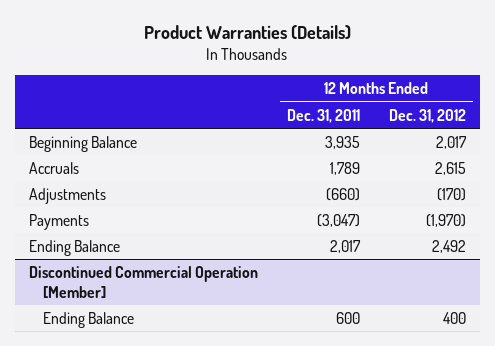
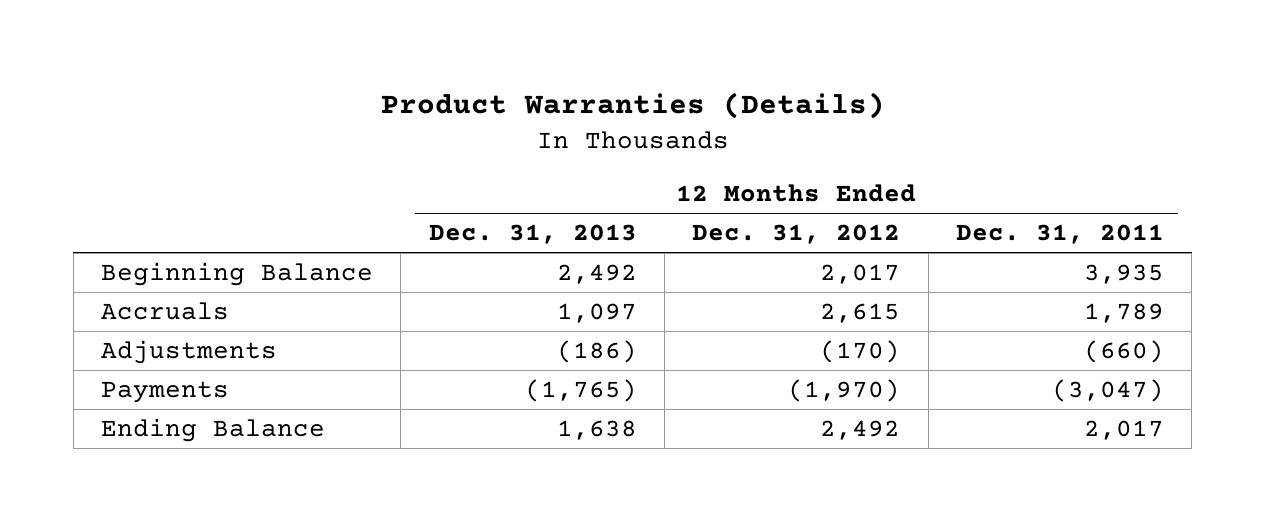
none -> [428,224,637,245] Dec. 31, 2013
[29,265,259,298] Discontinued Commercial Operation [Member] -> none
[42,311,134,328] Ending Balance -> none

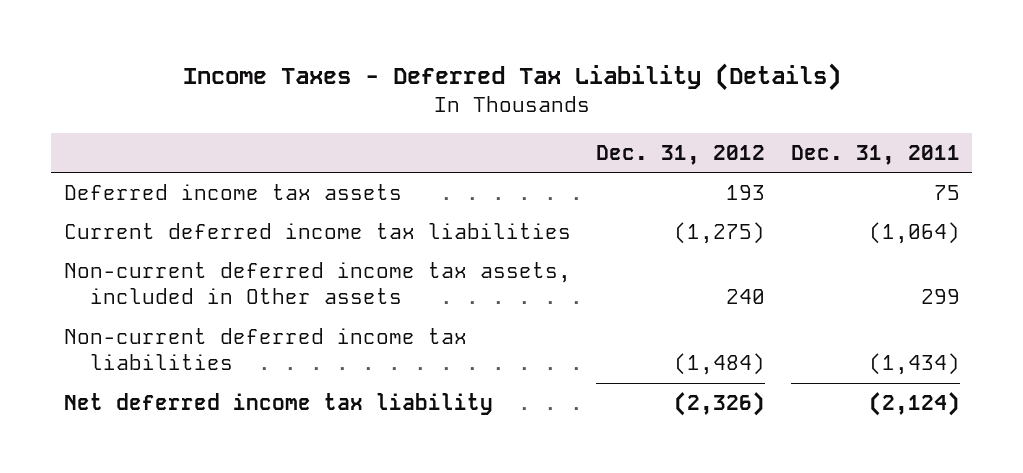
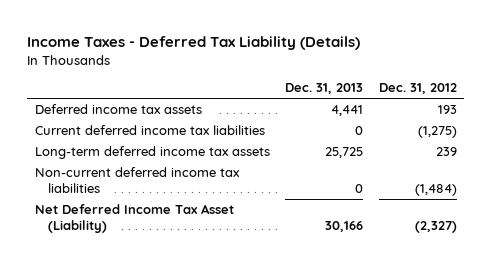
[790,144,960,165] Dec. 31, 2011 -> none
none -> [285,83,364,95] Dec. 31, 2013
[63,261,571,305] Non-current deferred income tax assets, included in Other assets -> [35,145,271,159] Long-term deferred income tax assets
[726,289,766,305] 240 -> [435,146,457,156] 239
[63,392,493,415] Net deferred income tax liability -> [35,203,235,234] Net Deferred Income Tax Asset (Liability)
[674,391,766,416] (2,326) -> [414,221,457,234] (2,327)

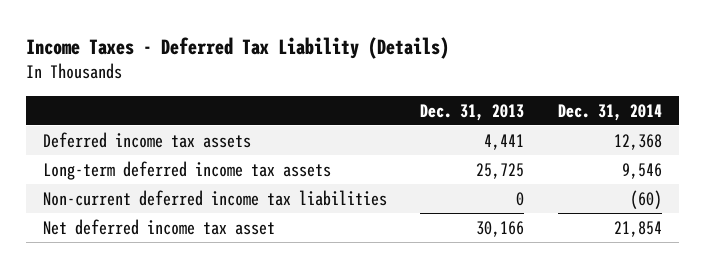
[378,83,457,95] Dec. 31, 2012 -> none
none -> [557,103,662,121] Dec. 31, 2014
[35,124,266,135] Current deferred income tax liabilities -> none
[35,203,235,234] Net Deferred Income Tax Asset (Liability) -> [42,218,275,235] Net deferred income tax asset

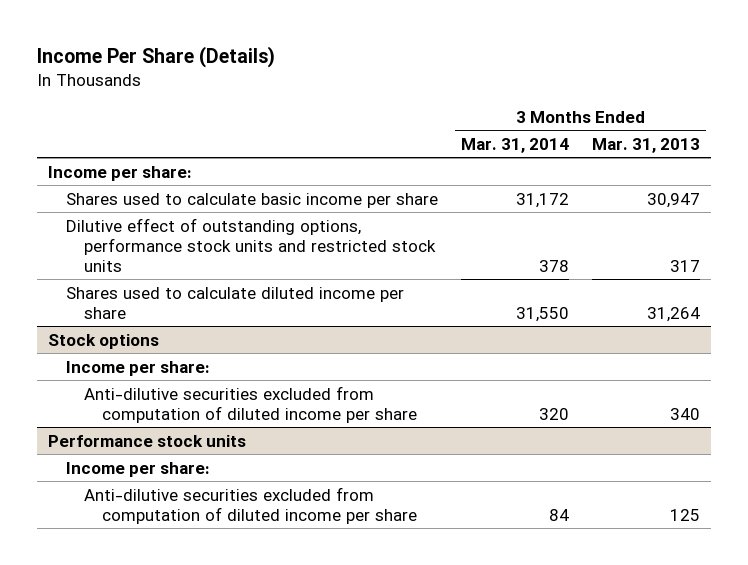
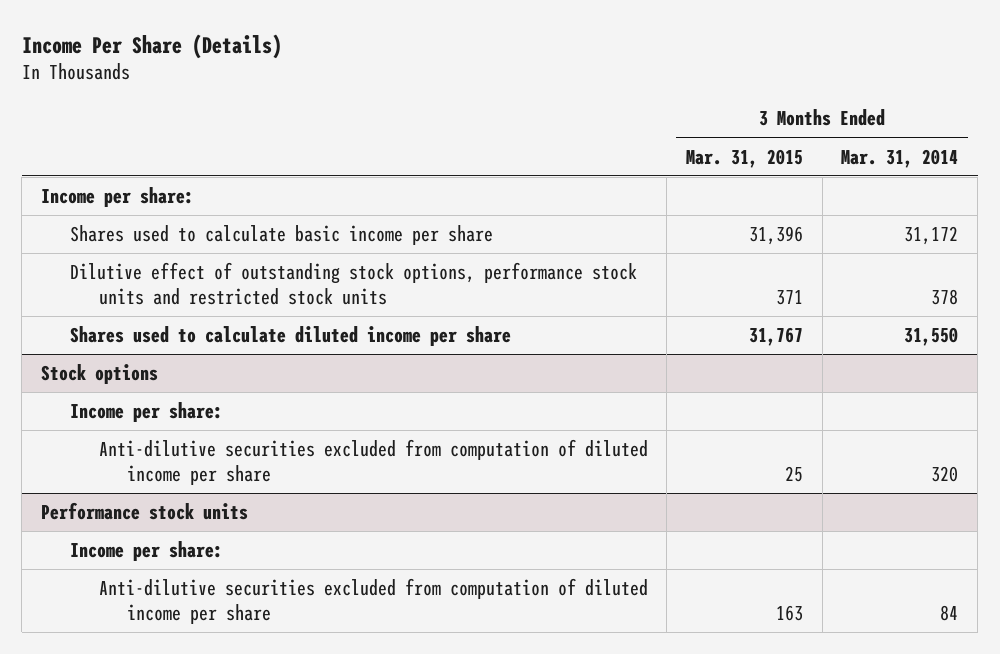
[591,137,700,153] Mar. 31, 2013 -> none
none -> [686,148,804,168] Mar. 31, 2015
[66,217,437,272] Dilutive effect of outstanding options, performance stock units and restricted stock units -> [69,262,637,306] Dilutive effect of outstanding stock options, performance stock units and restricted stock units

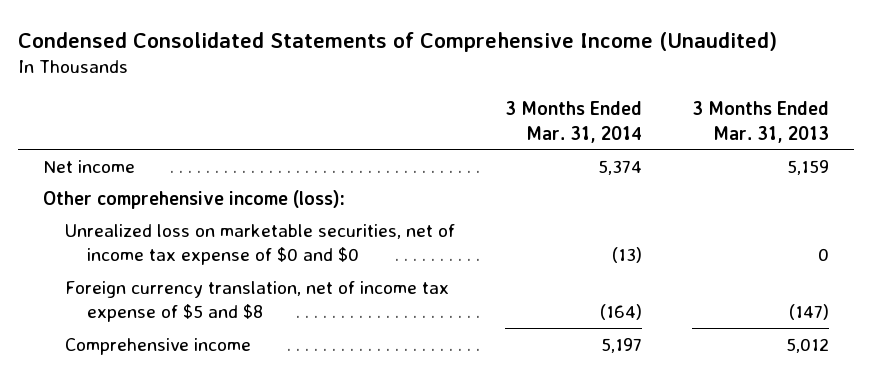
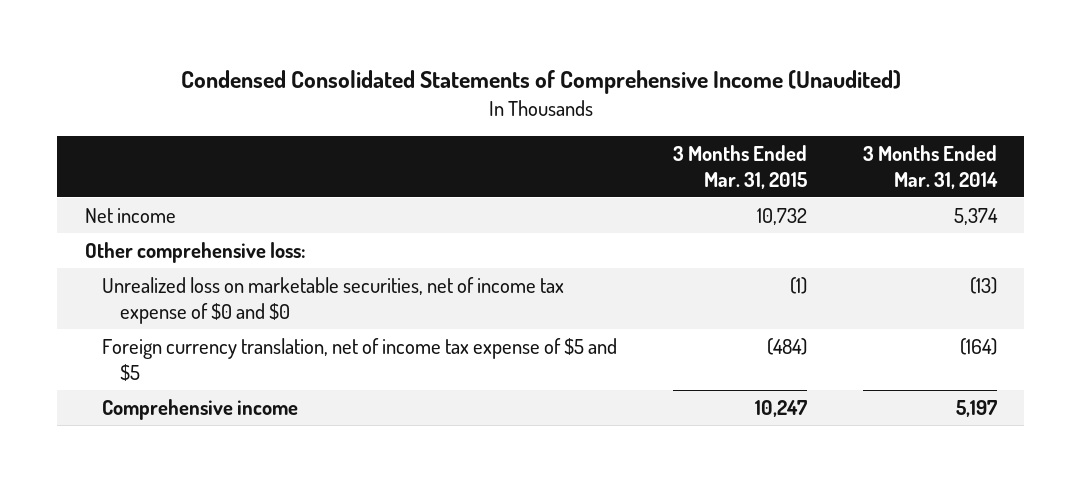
[692,100,830,143] 3 Months Ended Mar. 31, 2013 -> none
none -> [672,144,807,189] 3 Months Ended Mar. 31, 2015
[43,189,346,209] Other comprehensive income (loss): -> [84,241,306,263] Other comprehensive loss:
[65,280,450,323] Foreign currency translation, net of income tax expense of $5 and $8 -> [102,337,618,381] Foreign currency translation, net of income tax expense of $5 and $5

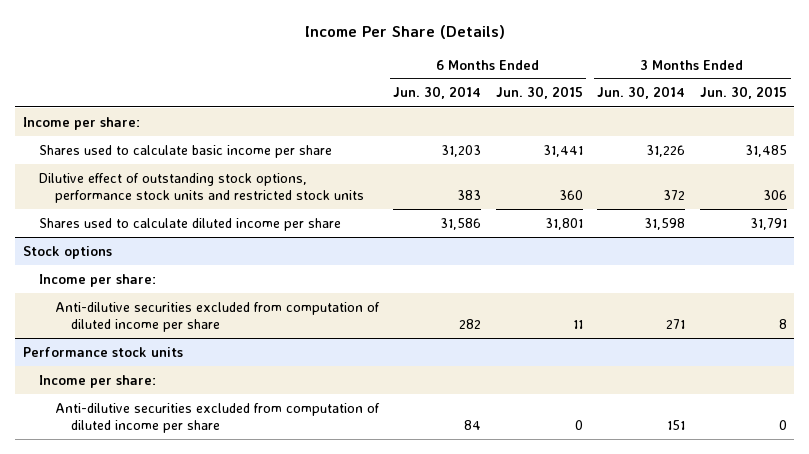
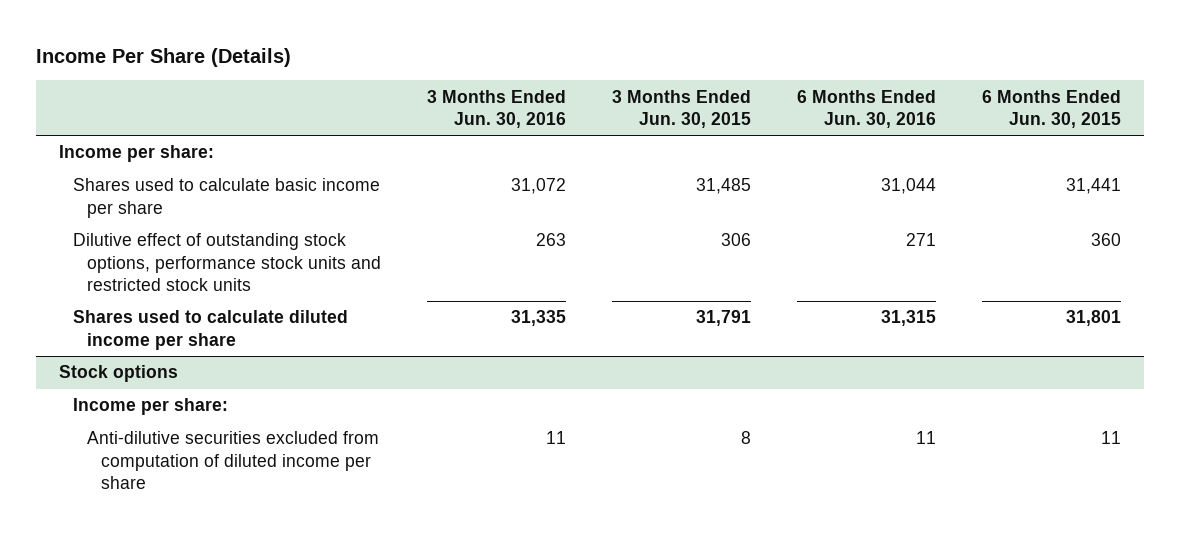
[393,86,482,100] Jun. 30, 2014 -> none
[597,86,686,100] Jun. 30, 2014 -> none
none -> [426,89,566,128] 3 Months Ended Jun. 30, 2016
none -> [796,89,936,128] 6 Months Ended Jun. 30, 2016
[22,346,183,357] Performance stock units -> none
[38,374,156,388] Income per share: -> none
[54,402,380,434] Anti-dilutive securities excluded from computation of diluted income per share -> none

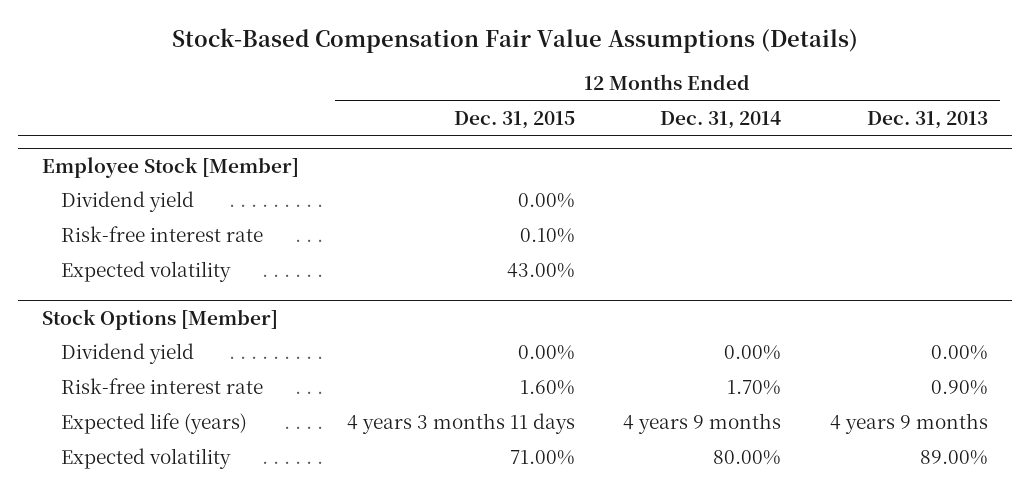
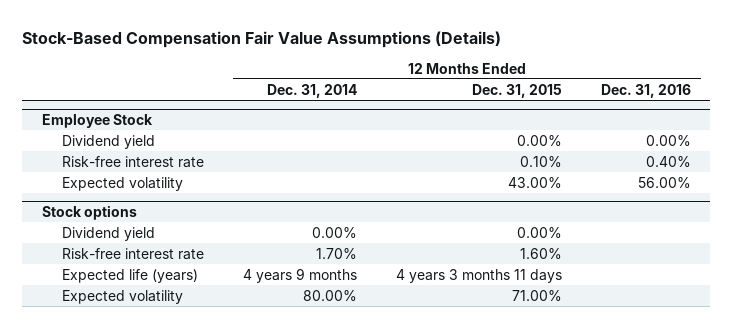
[866,111,988,130] Dec. 31, 2013 -> none
none -> [600,83,691,98] Dec. 31, 2016
[41,156,299,178] Employee Stock [Member] -> [41,113,153,128] Employee Stock
[41,308,278,330] Stock Options [Member] -> [41,204,137,220] Stock options

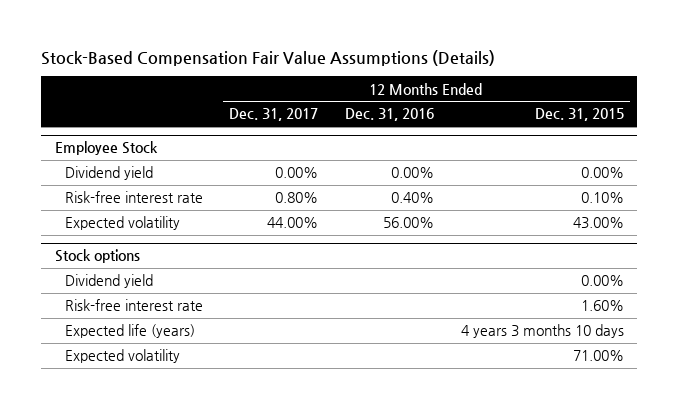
[266,83,357,98] Dec. 31, 2014 -> none
none -> [229,108,319,122] Dec. 31, 2017
[395,268,562,283] 4 years 3 months 11 days -> [460,324,624,339] 4 years 3 months 10 days

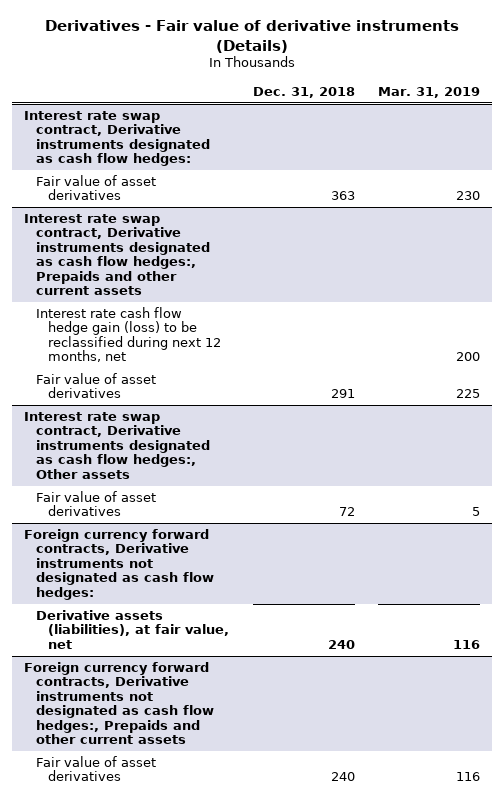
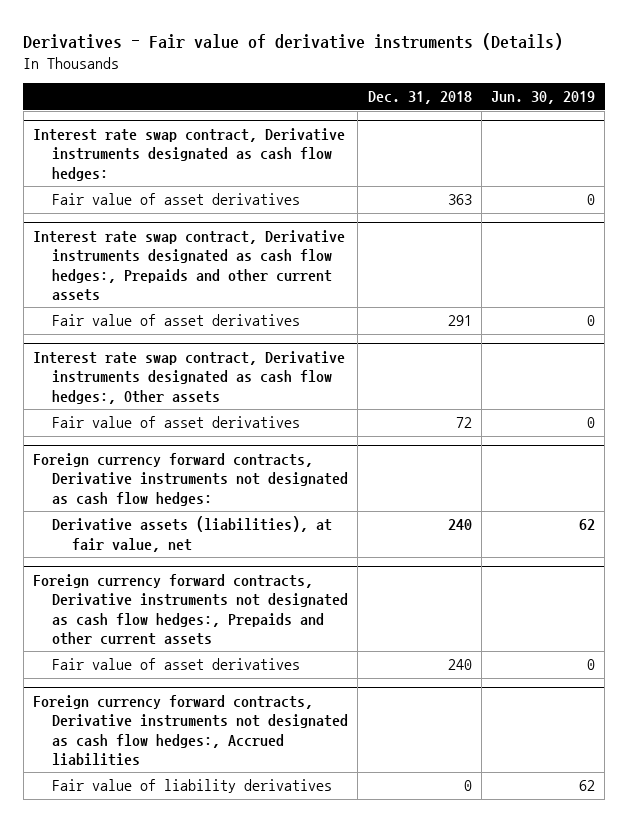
[378,86,481,98] Mar. 31, 2019 -> none
none -> [491,91,596,105] Jun. 30, 2019
[35,306,221,363] Interest rate cash flow hedge gain (loss) to be reclassified during next 12 months, net -> none
none -> [32,694,349,767] Foreign currency forward contracts, Derivative instruments not designated as cash flow hedges:, Accrued liabilities
none -> [52,779,333,794] Fair value of liability derivatives

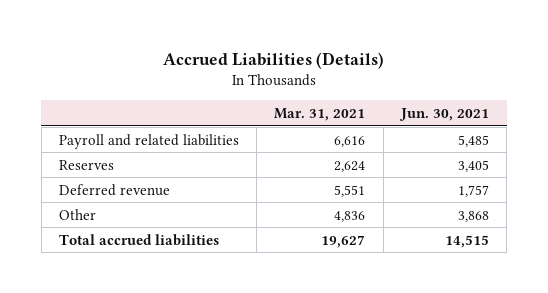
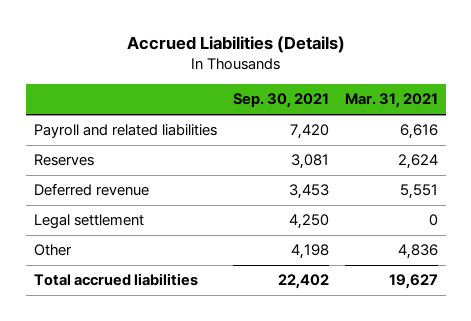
[399,108,490,122] Jun. 30, 2021 -> none
none -> [232,93,329,109] Sep. 30, 2021
none -> [33,214,144,230] Legal settlement

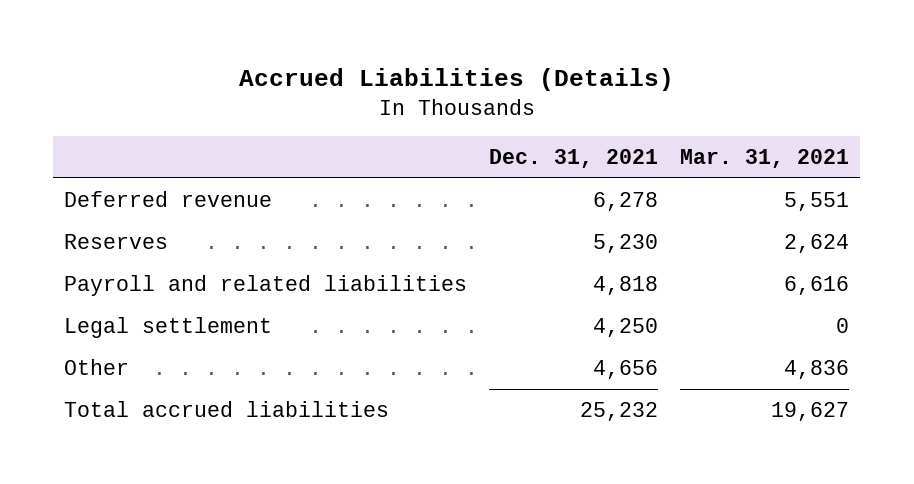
[232,93,329,109] Sep. 30, 2021 -> none
none -> [489,148,659,168] Dec. 31, 2021
[33,154,94,167] Reserves -> [64,233,169,249] Reserves
[33,124,217,139] Payroll and related liabilities -> [64,274,468,296] Payroll and related liabilities

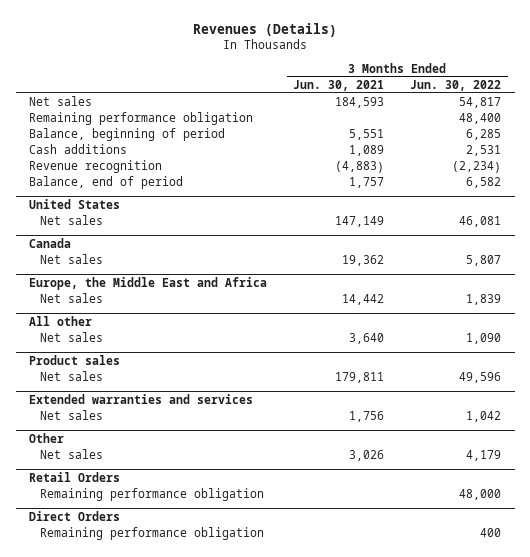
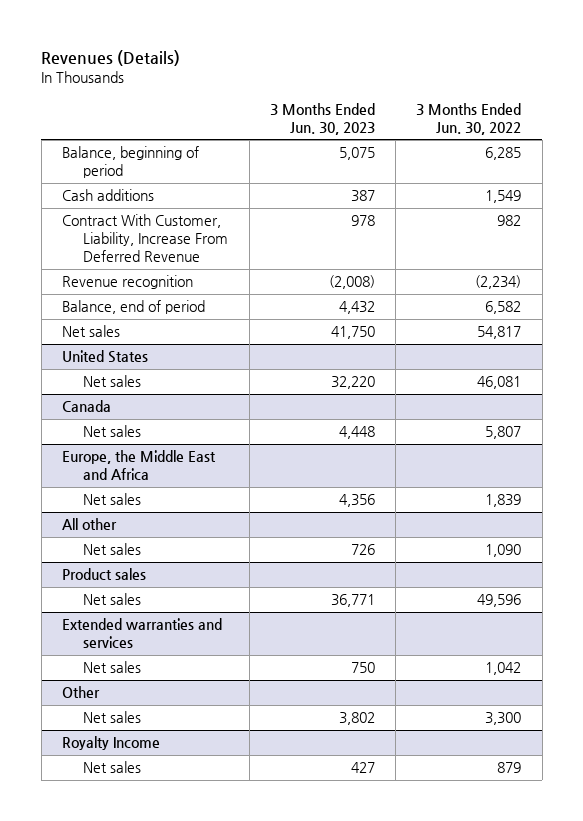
[293,79,385,91] Jun. 30, 2021 -> none
none -> [269,102,375,135] 3 Months Ended Jun. 30, 2023
[28,112,253,126] Remaining performance obligation -> none
[466,145,502,157] 2,531 -> [485,190,522,204] 1,549
none -> [61,214,229,263] Contract With Customer, Liability, Increase From Deferred Revenue
[28,96,92,107] Net sales -> [61,325,120,338] Net sales
[28,471,120,482] Retail Orders -> none
[40,488,265,502] Remaining performance obligation -> none
[28,510,120,521] Direct Orders -> none
[40,527,265,541] Remaining performance obligation -> none
[466,450,502,462] 4,179 -> [485,712,522,726] 3,300
none -> [61,736,160,751] Royalty Income
none -> [83,761,142,774] Net sales

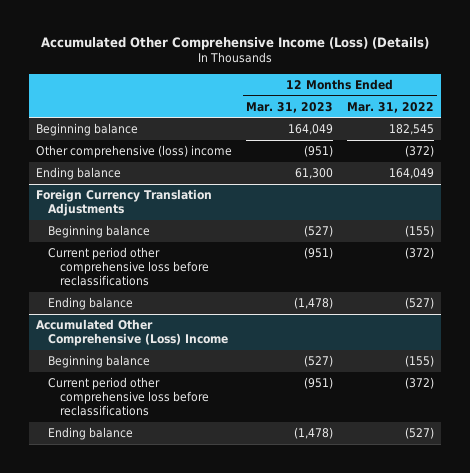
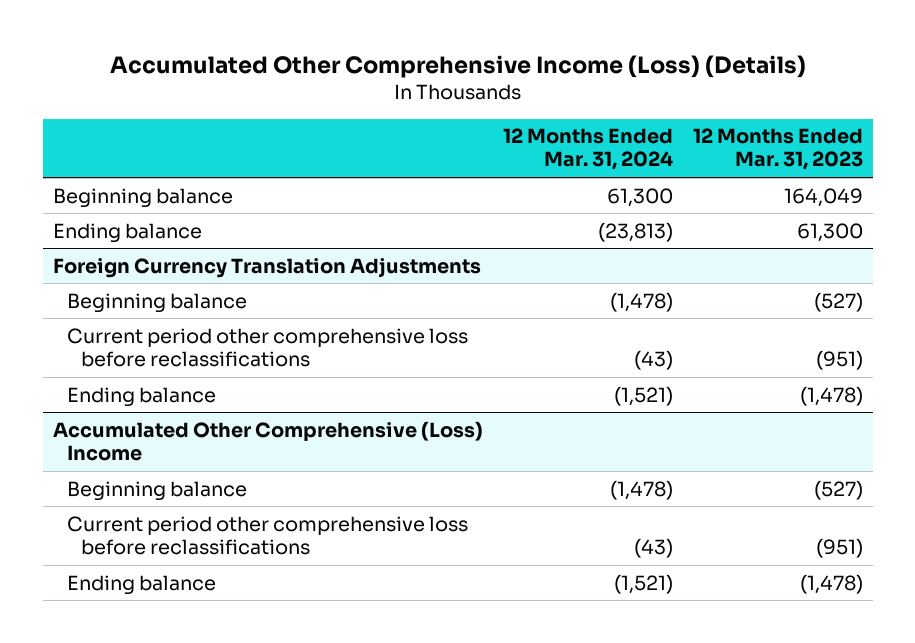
[346,101,434,113] Mar. 31, 2022 -> none
none -> [502,128,673,171] 12 Months Ended Mar. 31, 2024
[36,145,233,159] Other comprehensive (loss) income -> none

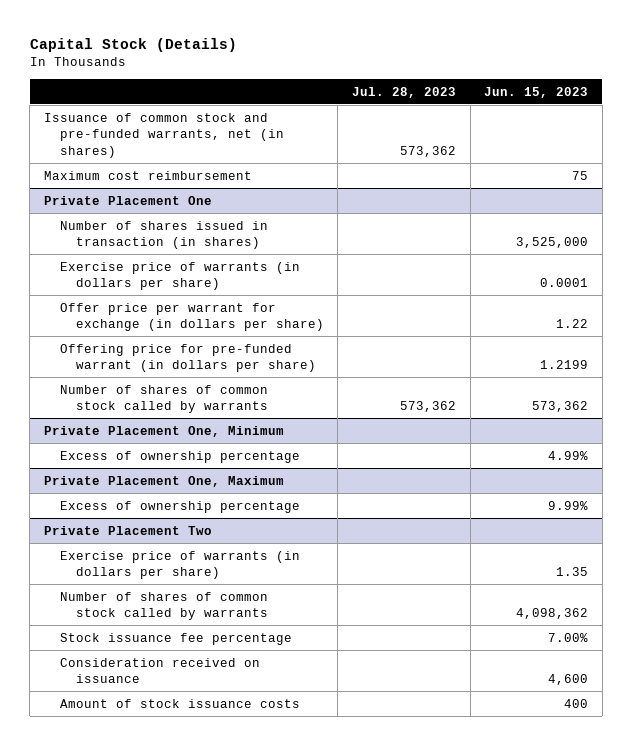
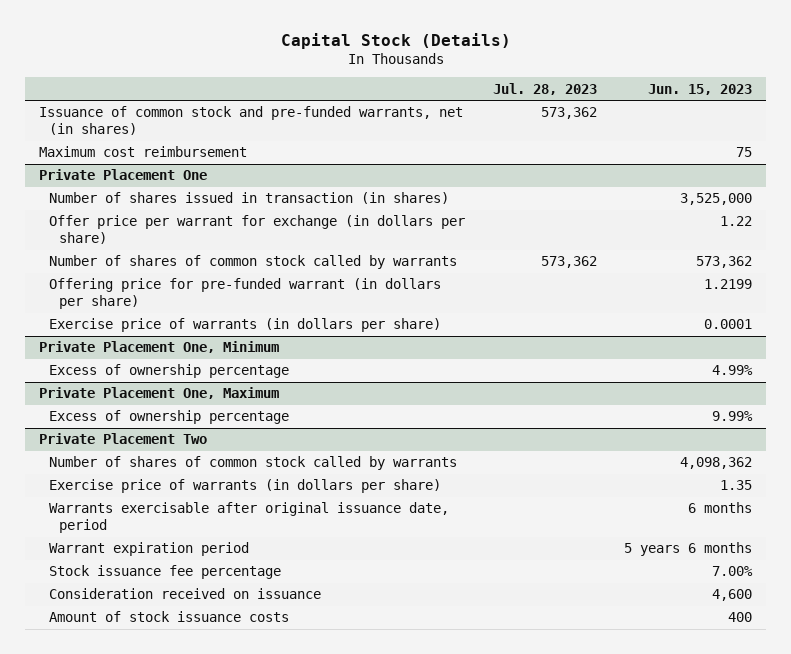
[59,343,316,373] Offering price for pre-funded warrant (in dollars per share) -> [48,278,441,310] Offering price for pre-funded warrant (in dollars per share)
[59,261,300,291] Exercise price of warrants (in dollars per share) -> [48,318,441,333] Exercise price of warrants (in dollars per share)
[59,550,300,580] Exercise price of warrants (in dollars per share) -> [48,479,441,494] Exercise price of warrants (in dollars per share)
none -> [48,502,449,534] Warrants exercisable after original issuance date, period
none -> [48,542,249,557] Warrant expiration period

